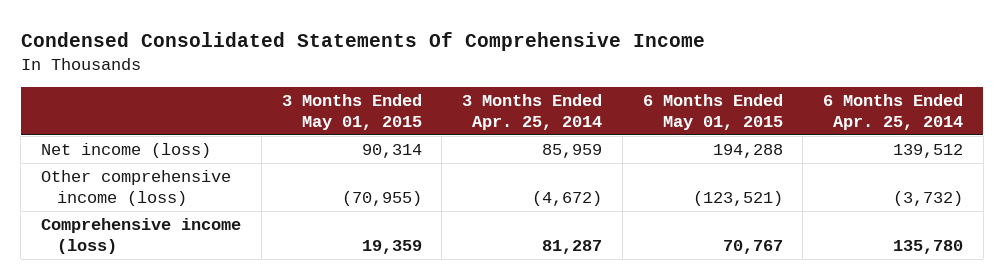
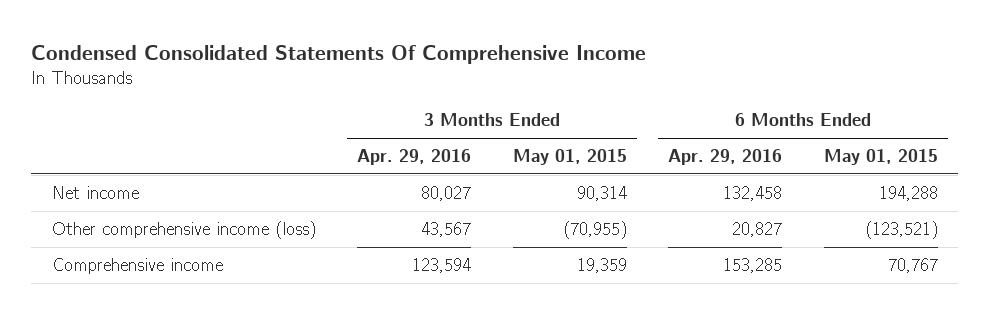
[462,94,603,130] 3 Months Ended Apr. 25, 2014 -> none
[823,94,964,130] 6 Months Ended Apr. 25, 2014 -> none
none -> [357,149,472,166] Apr. 29, 2016
none -> [668,149,783,166] Apr. 29, 2016
[41,143,212,159] Net income (loss) -> [52,186,140,200] Net income
[41,218,242,254] Comprehensive income (loss) -> [52,258,224,275] Comprehensive income

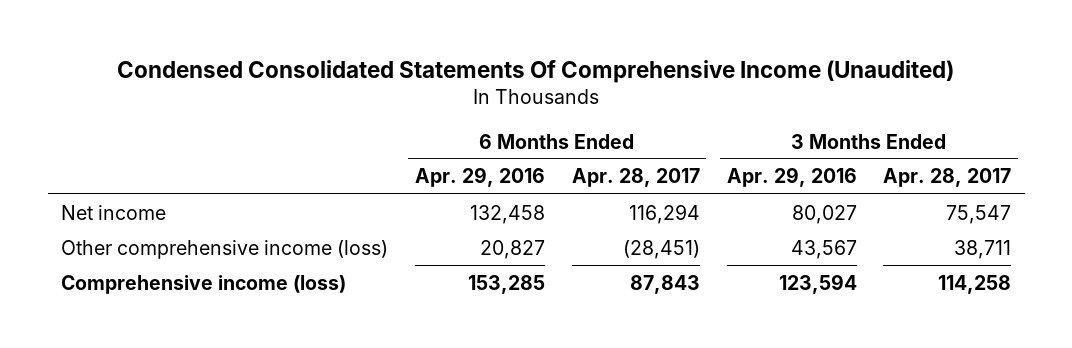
[31,44,647,64] Condensed Consolidated Statements Of Comprehensive Income -> [117,60,955,84] Condensed Consolidated Statements Of Comprehensive Income (Unaudited)
[512,149,627,166] May 01, 2015 -> none
[823,149,938,166] May 01, 2015 -> none
none -> [571,168,700,188] Apr. 28, 2017
none -> [883,168,1012,188] Apr. 28, 2017
[52,258,224,275] Comprehensive income -> [61,274,347,294] Comprehensive income (loss)

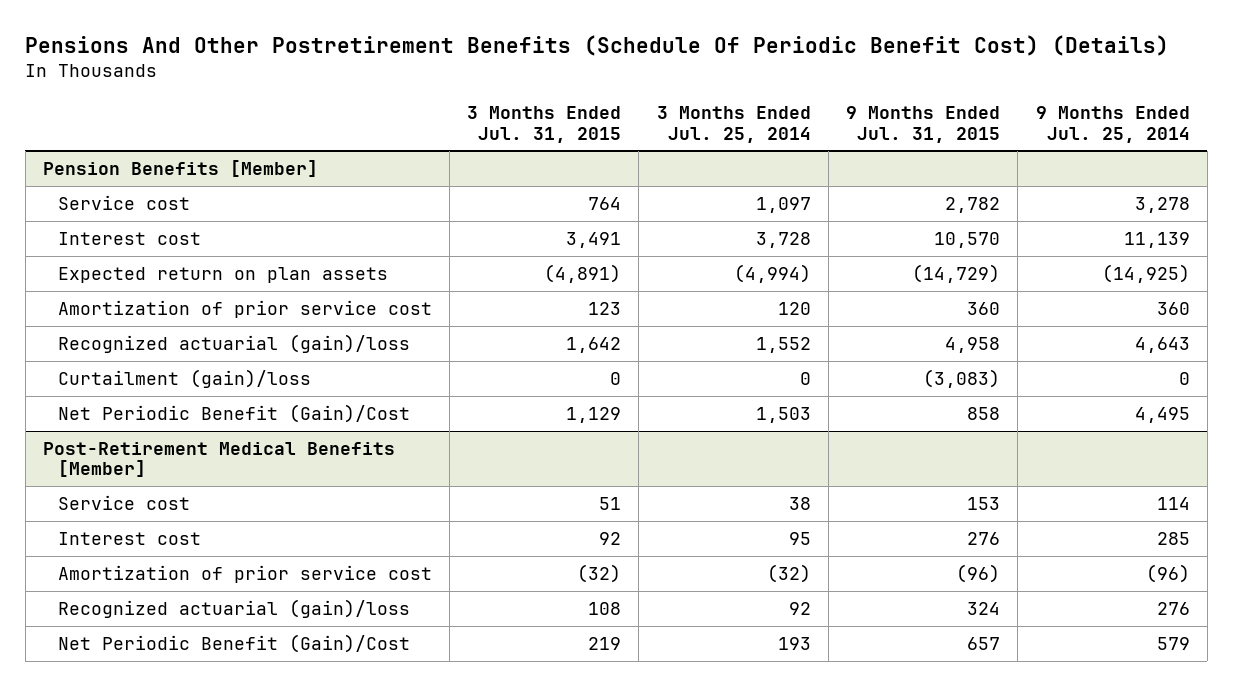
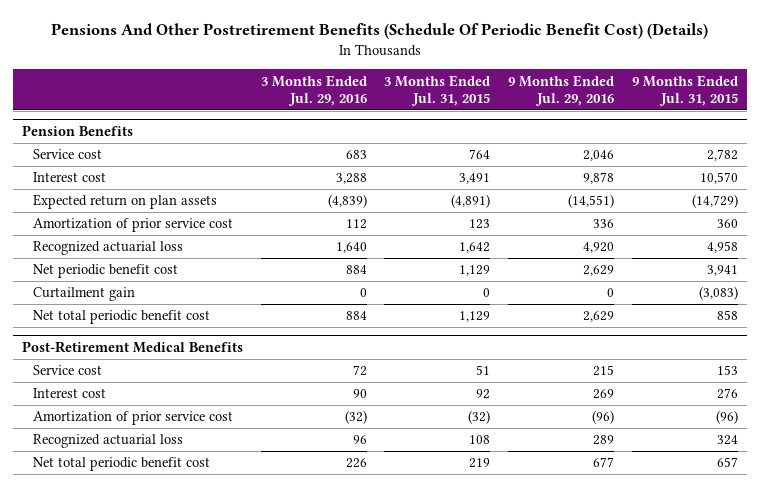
[656,105,811,143] 3 Months Ended Jul. 25, 2014 -> none
[1035,105,1190,143] 9 Months Ended Jul. 25, 2014 -> none
none -> [260,74,367,106] 3 Months Ended Jul. 29, 2016
none -> [508,74,615,106] 9 Months Ended Jul. 29, 2016
[43,159,319,177] Pension Benefits [Member] -> [21,124,133,136] Pension Benefits
[57,333,410,353] Recognized actuarial (gain)/loss -> [33,241,184,256] Recognized actuarial loss
none -> [33,264,179,279] Net periodic benefit cost
[57,368,311,388] Curtailment (gain)/loss -> [33,287,136,302] Curtailment gain
[57,403,410,423] Net Periodic Benefit (Gain)/Cost -> [33,310,211,325] Net total periodic benefit cost
[43,441,396,478] Post-Retirement Medical Benefits [Member] -> [21,340,243,353] Post-Retirement Medical Benefits
[57,598,410,618] Recognized actuarial (gain)/loss -> [33,434,184,449] Recognized actuarial loss
[57,633,410,653] Net Periodic Benefit (Gain)/Cost -> [33,457,211,472] Net total periodic benefit cost

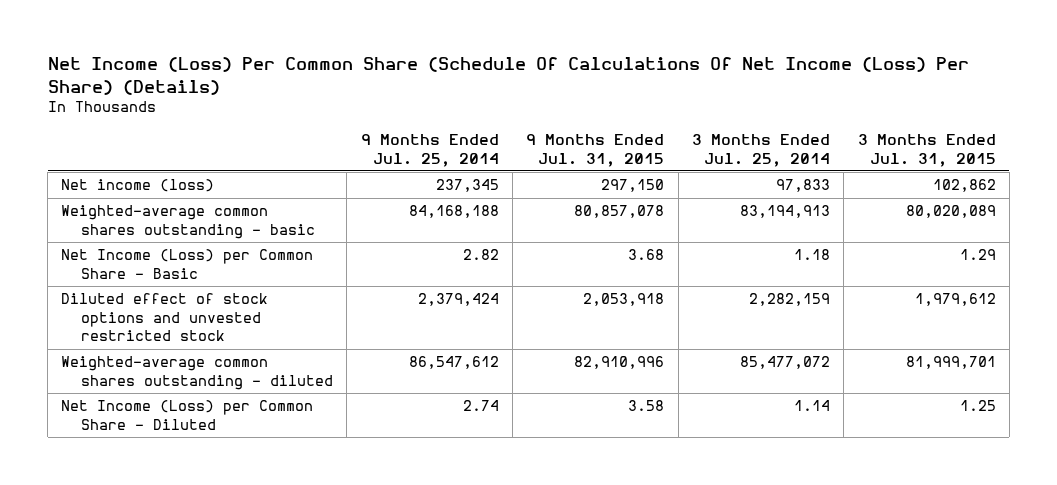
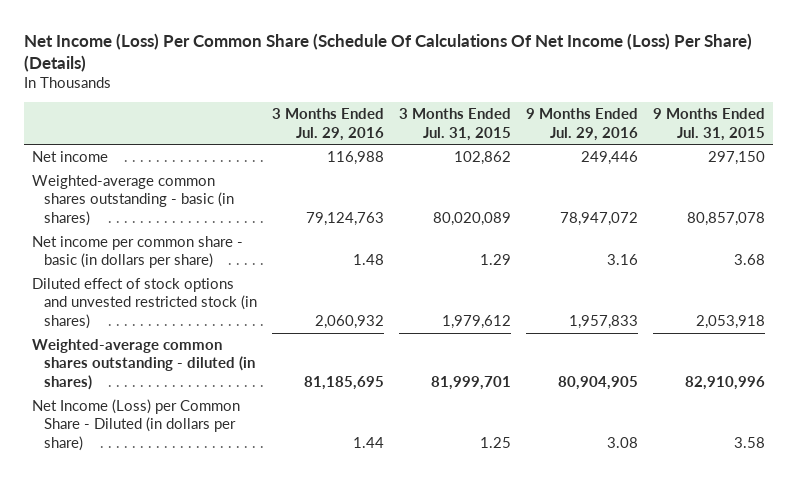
[360,134,499,167] 9 Months Ended Jul. 25, 2014 -> none
[691,134,830,167] 3 Months Ended Jul. 25, 2014 -> none
none -> [271,108,384,141] 3 Months Ended Jul. 29, 2016
none -> [526,108,639,141] 9 Months Ended Jul. 29, 2016
[61,179,215,193] Net income (loss) -> [31,150,108,162] Net income
[61,205,316,239] Weighted-average common shares outstanding - basic -> [31,174,234,226] Weighted-average common shares outstanding - basic (in shares)
[61,249,314,279] Net Income (Loss) per Common Share - Basic -> [31,235,243,269] Net income per common share - basic (in dollars per share)
[61,293,269,342] Diluted effect of stock options and unvested restricted stock -> [31,277,257,329] Diluted effect of stock options and unvested restricted stock (in shares)
[61,356,334,390] Weighted-average common shares outstanding - diluted -> [31,338,255,390] Weighted-average common shares outstanding - diluted (in shares)
[61,400,314,430] Net Income (Loss) per Common Share - Diluted -> [31,398,240,451] Net Income (Loss) per Common Share - Diluted (in dollars per share)

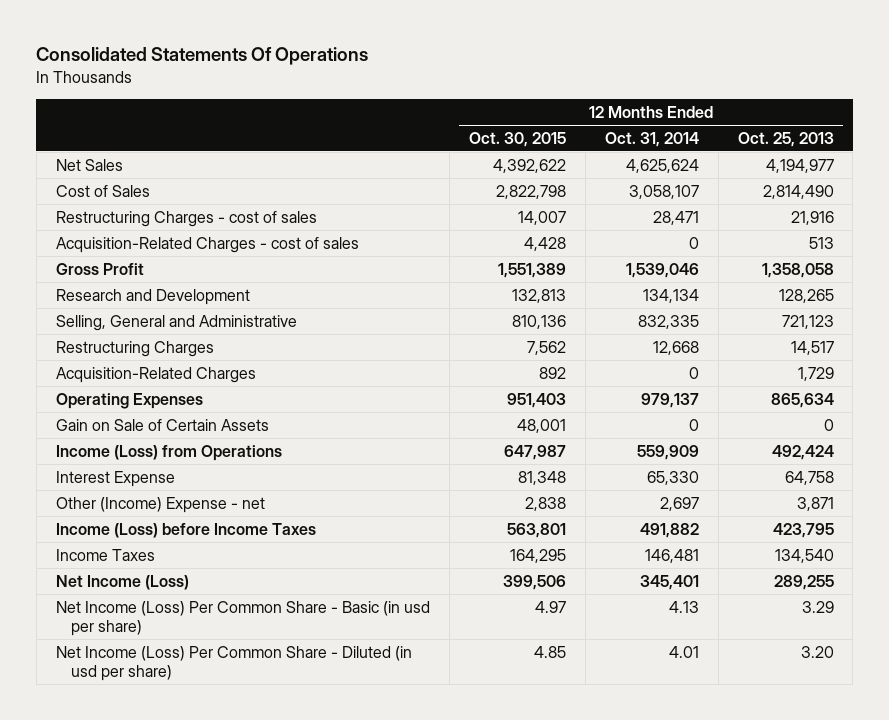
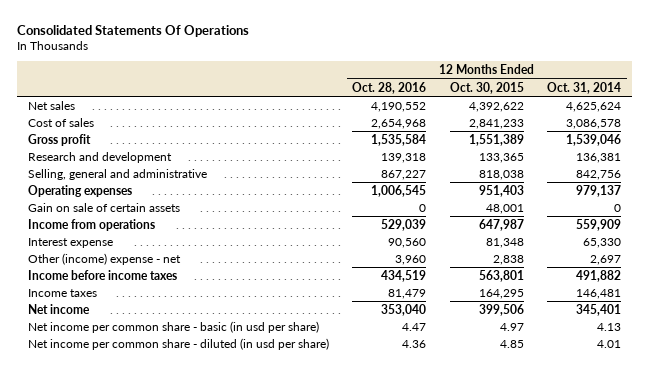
[737,131,834,147] Oct. 25, 2013 -> none
none -> [352,81,427,94] Oct. 28, 2016
[55,210,317,227] Restructuring Charges - cost of sales -> none
[55,236,359,253] Acquisition-Related Charges - cost of sales -> none
[55,340,214,357] Restructuring Charges -> none
[55,366,256,383] Acquisition-Related Charges -> none
[55,158,123,171] Net Sales -> [28,100,76,110] Net sales
[55,184,150,197] Cost of Sales -> [28,117,95,127] Cost of sales
[495,184,566,199] 2,822,798 -> [468,118,524,129] 2,841,233
[628,184,699,199] 3,058,107 -> [565,118,621,129] 3,086,578
[55,262,144,275] Gross Profit -> [28,133,92,146] Gross profit
[55,288,250,305] Research and Development -> [28,151,173,163] Research and development
[511,288,566,303] 132,813 -> [478,152,524,163] 133,365
[642,288,699,303] 134,134 -> [575,152,621,163] 136,381
[55,314,297,331] Selling, General and Administrative -> [28,168,208,180] Selling, general and administrative
[511,314,566,329] 810,136 -> [478,169,524,180] 818,038
[637,314,699,329] 832,335 -> [575,169,621,180] 842,756
[55,392,203,409] Operating Expenses -> [28,184,133,197] Operating expenses
[55,418,269,431] Gain on Sale of Certain Assets -> [28,202,181,212] Gain on sale of certain assets
[55,444,282,461] Income (Loss) from Operations -> [28,218,156,231] Income from operations
[55,470,175,487] Interest Expense -> [28,237,114,248] Interest expense
[55,496,265,513] Other (Income) Expense - net -> [28,252,182,265] Other (income) expense - net
[55,522,316,538] Income (Loss) before Income Taxes -> [28,269,178,280] Income before income taxes
[55,548,155,561] Income Taxes -> [28,288,98,297] Income taxes
[55,574,189,590] Net Income (Loss) -> [28,303,91,314] Net income
[55,600,430,636] Net Income (Loss) Per Common Share - Basic (in usd per share) -> [28,320,320,333] Net income per common share - basic (in usd per share)
[55,645,412,681] Net Income (Loss) Per Common Share - Diluted (in usd per share) -> [28,337,330,350] Net income per common share - diluted (in usd per share)

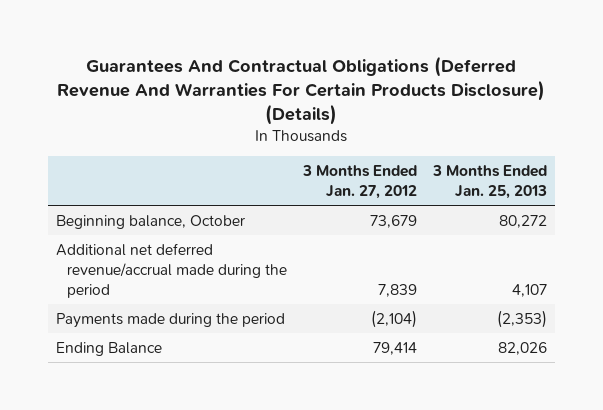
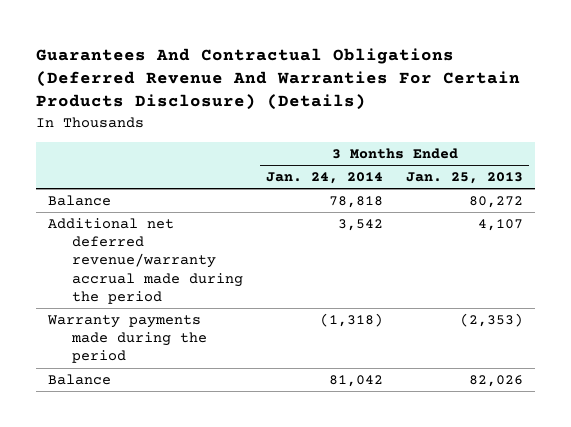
[302,164,418,199] 3 Months Ended Jan. 27, 2012 -> none
none -> [266,172,384,185] Jan. 24, 2014
[55,214,245,229] Beginning balance, October -> [47,194,111,206] Balance
[55,242,288,298] Additional net deferred revenue/accrual made during the period -> [47,217,243,304] Additional net deferred revenue/warranty accrual made during the period
[55,312,285,328] Payments made during the period -> [46,314,207,364] Warranty payments made during the period
[55,341,162,356] Ending Balance -> [47,373,111,385] Balance

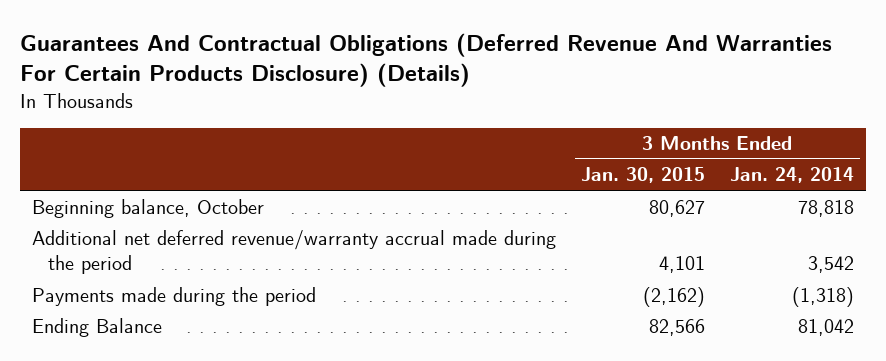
[406,172,524,185] Jan. 25, 2013 -> none
none -> [580,167,705,184] Jan. 30, 2015
[47,194,111,206] Balance -> [32,198,265,218] Beginning balance, October
[46,314,207,364] Warranty payments made during the period -> [32,286,317,306] Payments made during the period
[47,373,111,385] Balance -> [32,317,163,337] Ending Balance

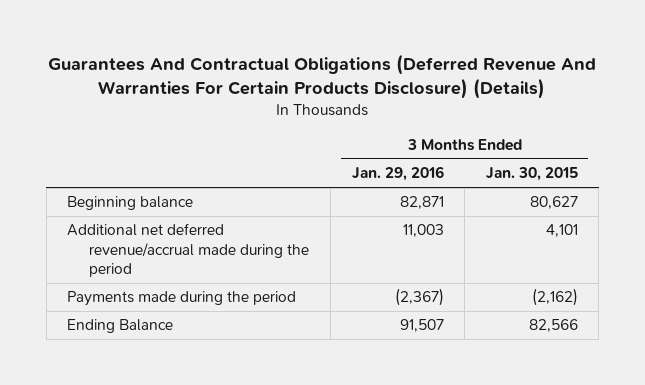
[729,167,854,184] Jan. 24, 2014 -> none
none -> [351,166,444,182] Jan. 29, 2016
[32,198,265,218] Beginning balance, October -> [67,196,194,211] Beginning balance
[32,229,557,275] Additional net deferred revenue/warranty accrual made during the period -> [67,223,310,278] Additional net deferred revenue/accrual made during the period

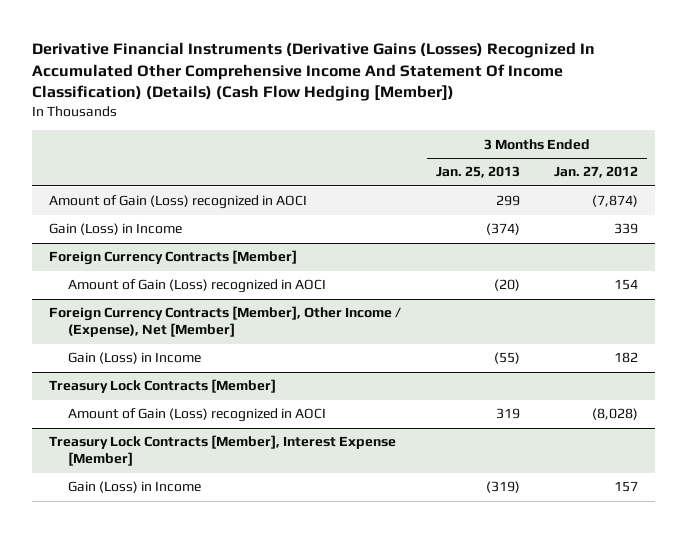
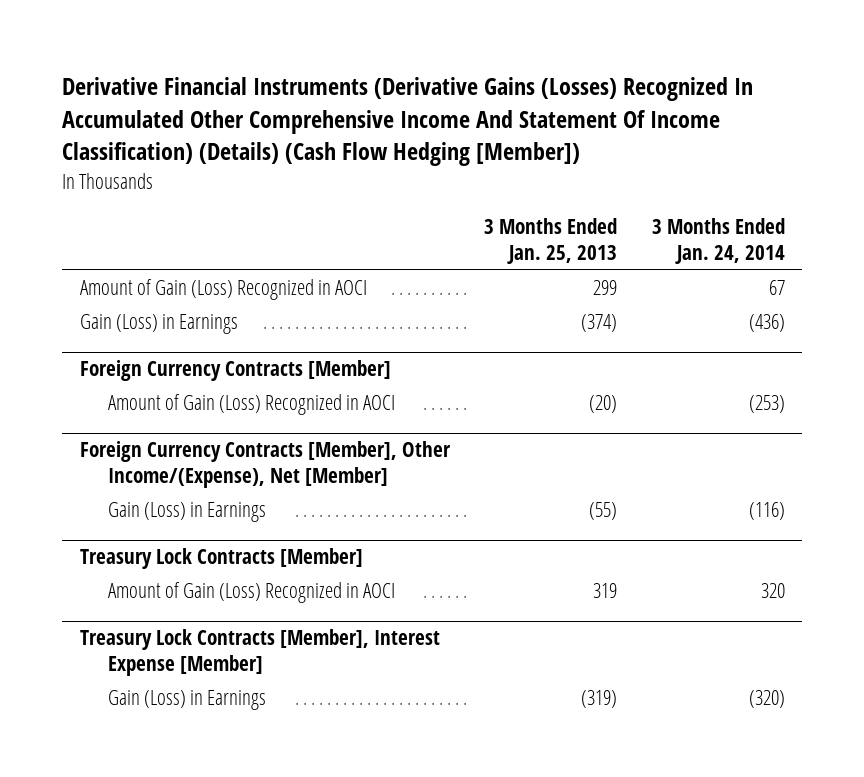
[554,166,639,179] Jan. 27, 2012 -> none
none -> [651,218,785,265] 3 Months Ended Jan. 24, 2014
[49,195,308,210] Amount of Gain (Loss) recognized in AOCI -> [79,279,367,301] Amount of Gain (Loss) Recognized in AOCI
[49,223,183,236] Gain (Loss) in Income -> [79,314,238,335] Gain (Loss) in Earnings
[68,279,327,294] Amount of Gain (Loss) recognized in AOCI -> [108,394,396,416] Amount of Gain (Loss) Recognized in AOCI
[49,306,402,338] Foreign Currency Contracts [Member], Other Income / (Expense), Net [Member] -> [79,441,451,489] Foreign Currency Contracts [Member], Other Income/(Expense), Net [Member]
[68,352,202,365] Gain (Loss) in Income -> [108,502,267,523] Gain (Loss) in Earnings
[68,408,327,423] Amount of Gain (Loss) recognized in AOCI -> [108,582,396,604] Amount of Gain (Loss) Recognized in AOCI
[68,481,202,494] Gain (Loss) in Income -> [108,690,267,711] Gain (Loss) in Earnings

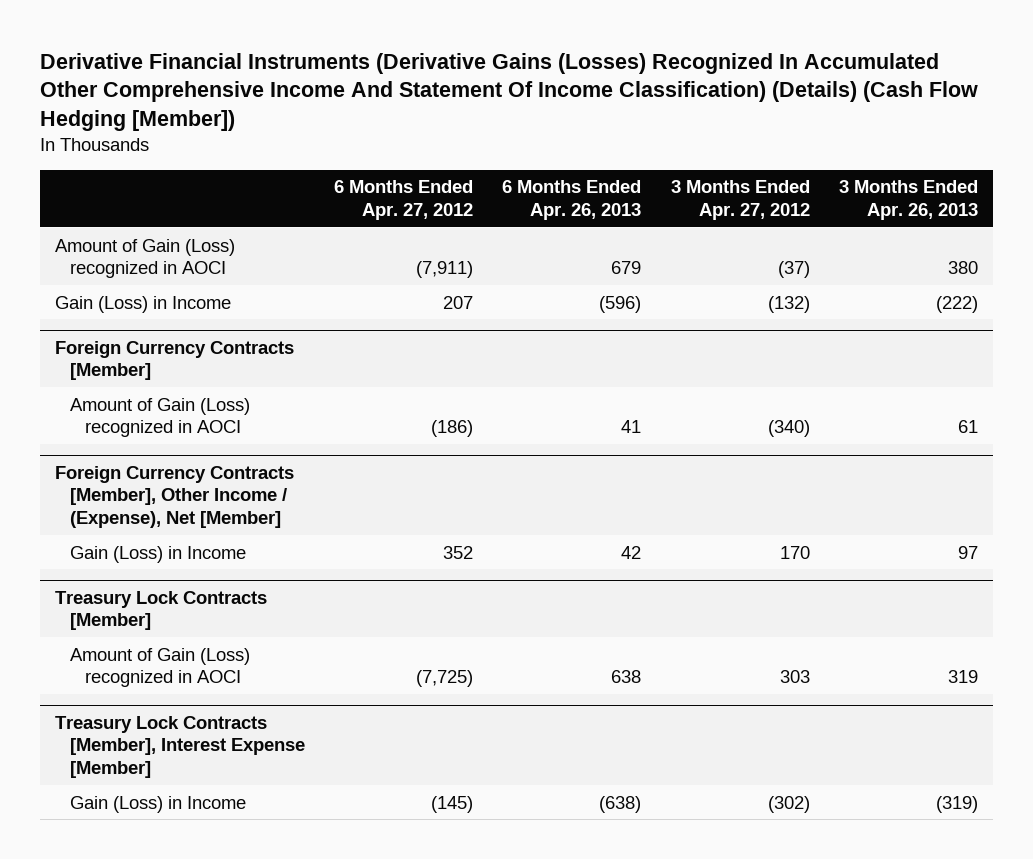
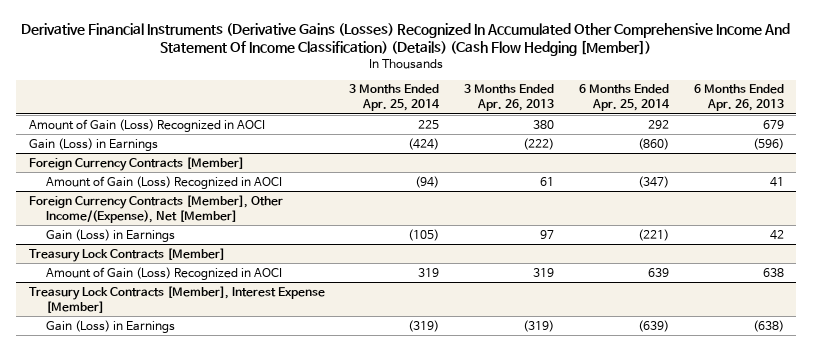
[334,180,474,220] 6 Months Ended Apr. 27, 2012 -> none
[670,180,810,220] 3 Months Ended Apr. 27, 2012 -> none
none -> [349,84,441,112] 3 Months Ended Apr. 25, 2014
none -> [579,84,671,112] 6 Months Ended Apr. 25, 2014
[54,238,235,279] Amount of Gain (Loss) recognized in AOCI -> [28,118,265,132] Amount of Gain (Loss) Recognized in AOCI
[54,295,231,313] Gain (Loss) in Income -> [28,137,158,151] Gain (Loss) in Earnings
[69,397,250,438] Amount of Gain (Loss) recognized in AOCI -> [45,175,282,189] Amount of Gain (Loss) Recognized in AOCI
[54,465,294,529] Foreign Currency Contracts [Member], Other Income / (Expense), Net [Member] -> [28,194,283,223] Foreign Currency Contracts [Member], Other Income/(Expense), Net [Member]
[69,545,246,563] Gain (Loss) in Income -> [45,228,175,242] Gain (Loss) in Earnings
[69,647,250,688] Amount of Gain (Loss) recognized in AOCI -> [45,266,282,280] Amount of Gain (Loss) Recognized in AOCI
[69,795,246,813] Gain (Loss) in Income -> [45,319,175,333] Gain (Loss) in Earnings

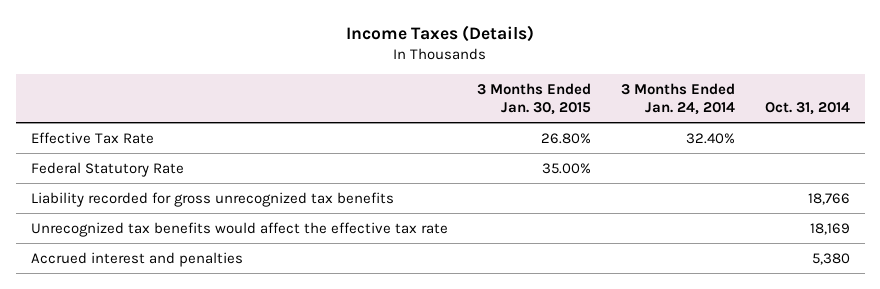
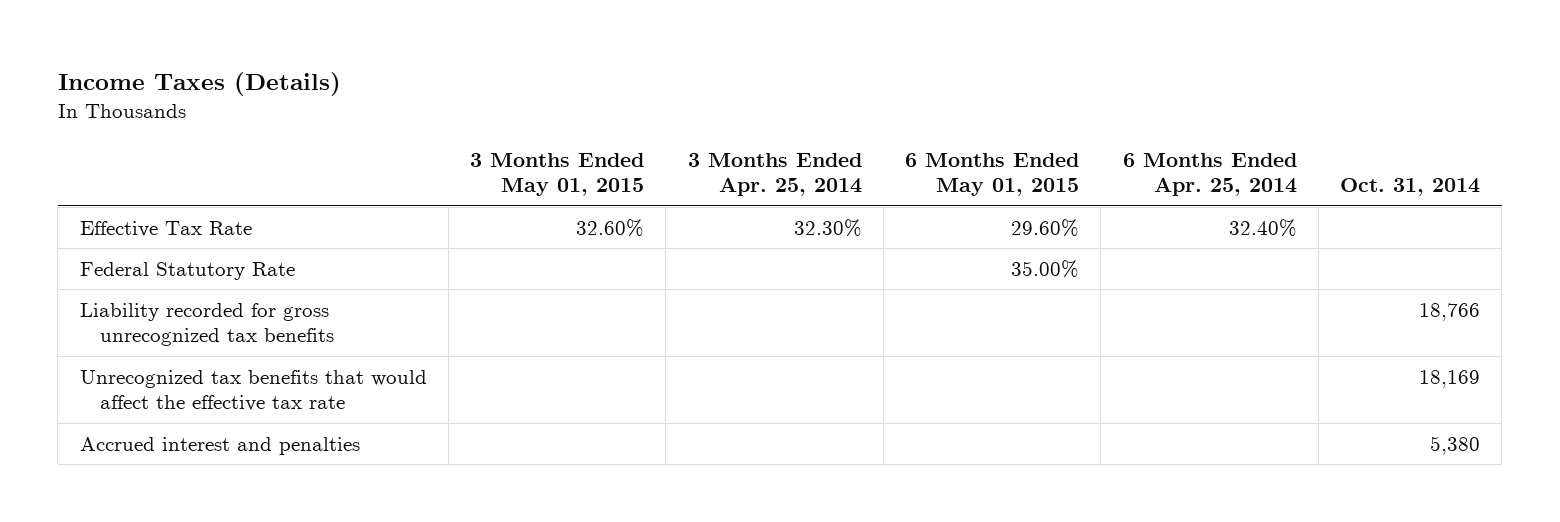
[477,82,592,115] 3 Months Ended Jan. 30, 2015 -> none
[621,82,736,115] 3 Months Ended Jan. 24, 2014 -> none
none -> [470,153,645,197] 3 Months Ended May 01, 2015
none -> [687,153,862,197] 3 Months Ended Apr. 25, 2014
none -> [905,153,1080,197] 6 Months Ended May 01, 2015
none -> [1122,153,1297,197] 6 Months Ended Apr. 25, 2014
[30,221,448,237] Unrecognized tax benefits would affect the effective tax rate -> [79,369,427,412] Unrecognized tax benefits that would affect the effective tax rate

